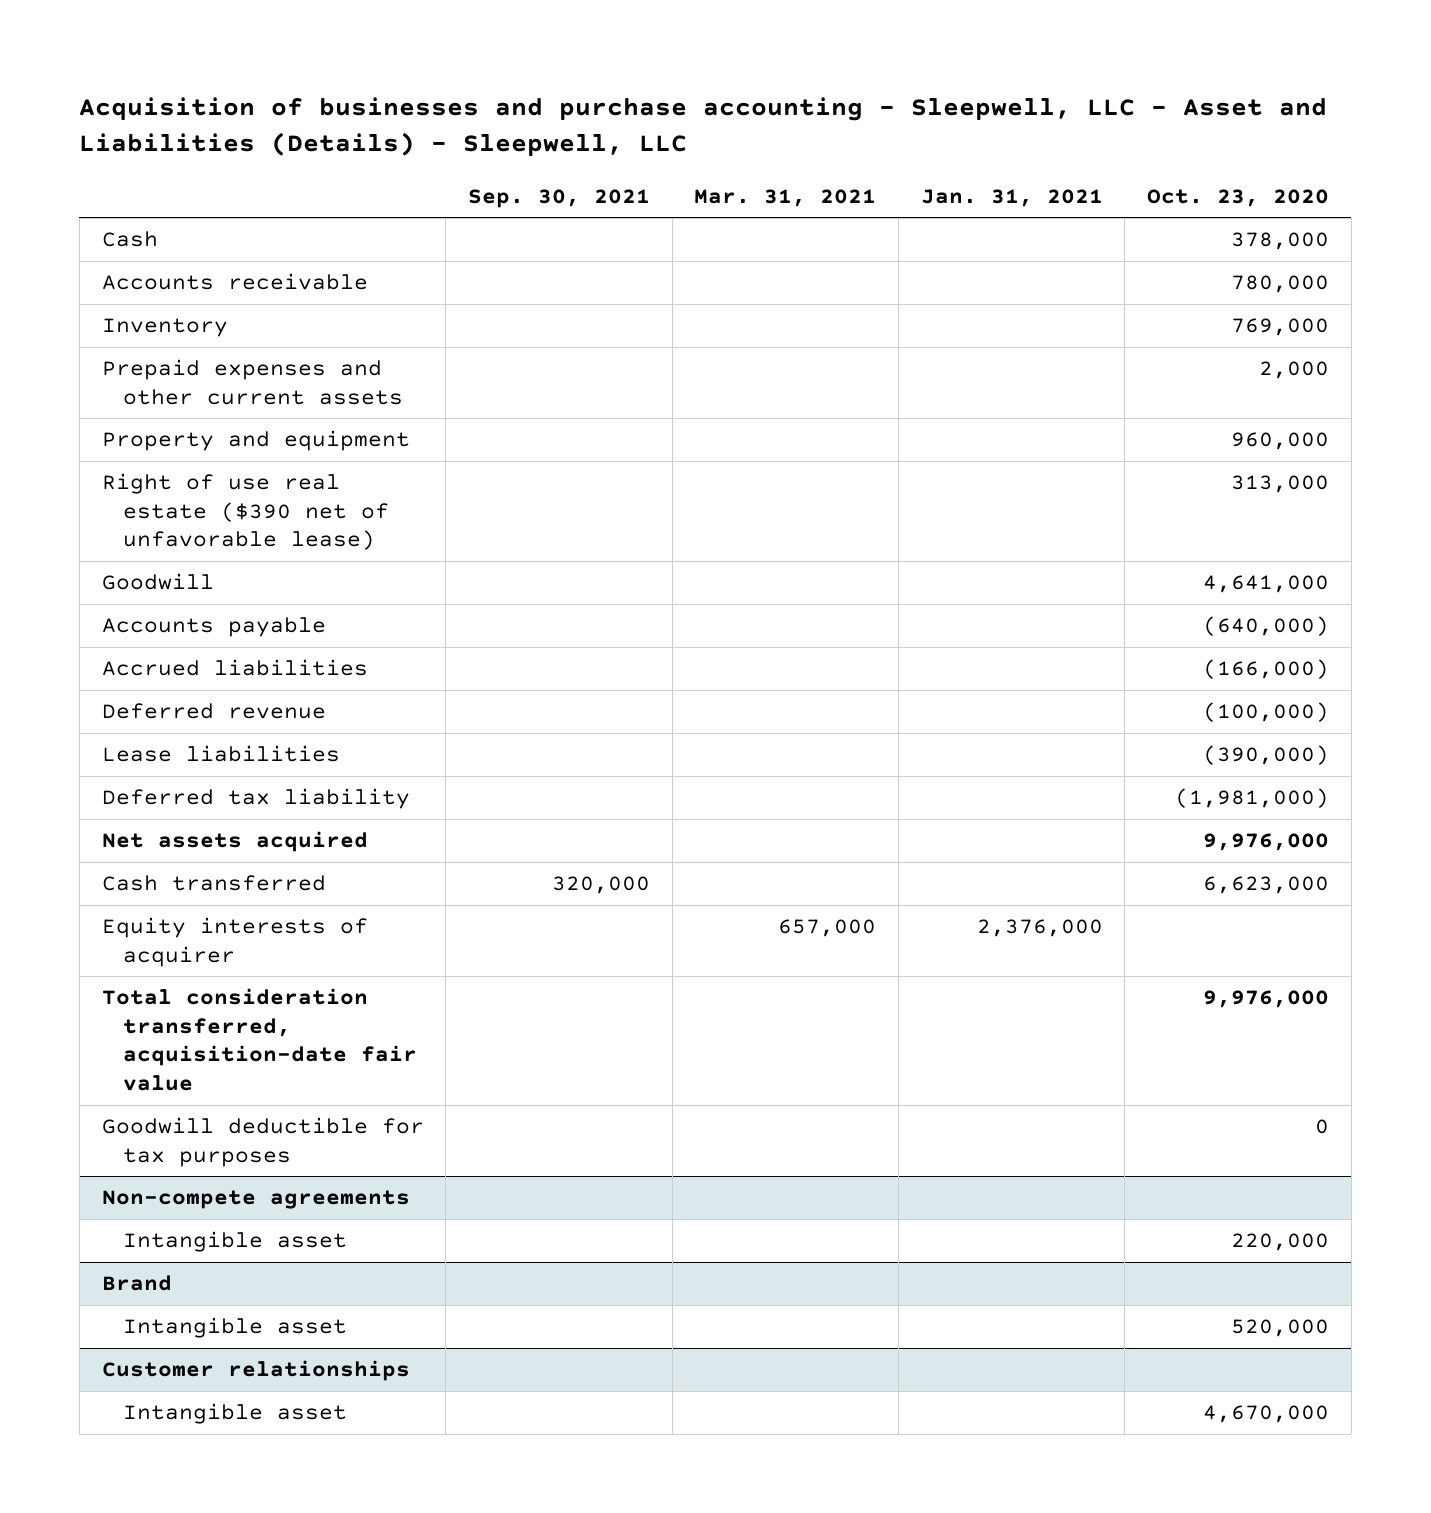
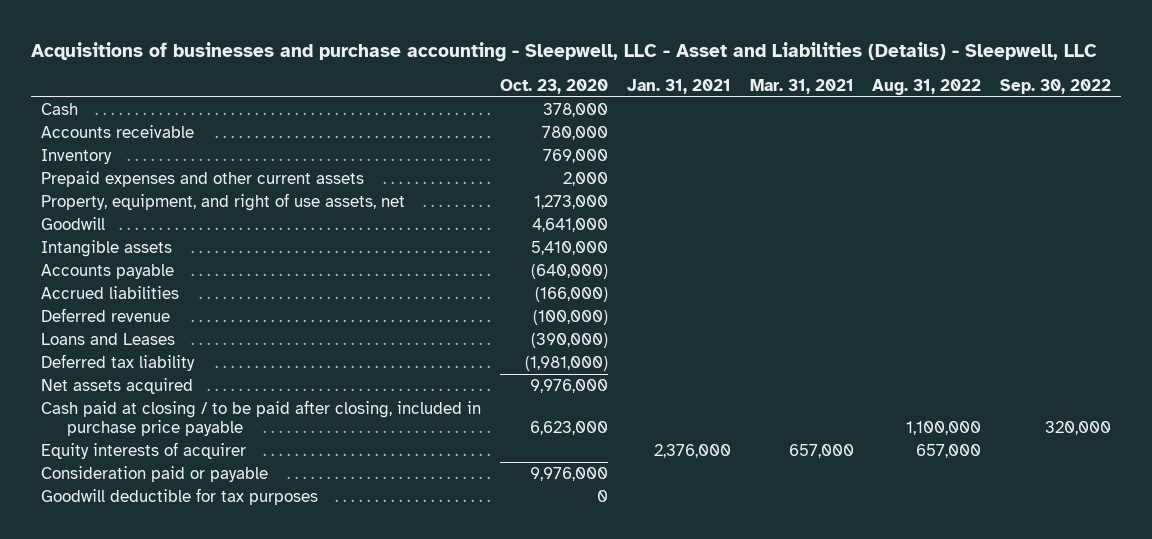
[79,97,1328,158] Acquisition of businesses and purchase accounting - Sleepwell, LLC - Asset and Liabilities (Details) - Sleepwell, LLC -> [31,42,1098,63] Acquisitions of businesses and purchase accounting - Sleepwell, LLC - Asset and Liabilities (Details) - Sleepwell, LLC
[467,188,650,208] Sep. 30, 2021 -> none
none -> [872,78,982,95] Aug. 31, 2022
none -> [1000,78,1112,94] Sep. 30, 2022
[101,473,389,551] Right of use real estate ($390 net of unfavorable lease) -> none
[101,430,410,452] Property and equipment -> [40,193,405,212] Property, equipment, and right of use assets, net
[1230,432,1329,451] 960,000 -> [533,195,608,210] 1,273,000
none -> [40,240,172,258] Intangible assets
[101,745,340,763] Lease liabilities -> none
none -> [40,333,175,346] Loans and Leases
[101,875,326,892] Cash transferred -> [40,400,481,437] Cash paid at closing / to be paid after closing, included in purchase price payable
[101,988,417,1091] Total consideration transferred, acquisition-date fair value -> [40,466,268,483] Consideration paid or payable
[101,1190,410,1210] Non-compete agreements -> none
[122,1231,347,1253] Intangible asset -> none
[101,1275,172,1292] Brand -> none
[122,1317,347,1339] Intangible asset -> none
[101,1360,410,1382] Customer relationships -> none
[122,1403,347,1425] Intangible asset -> none

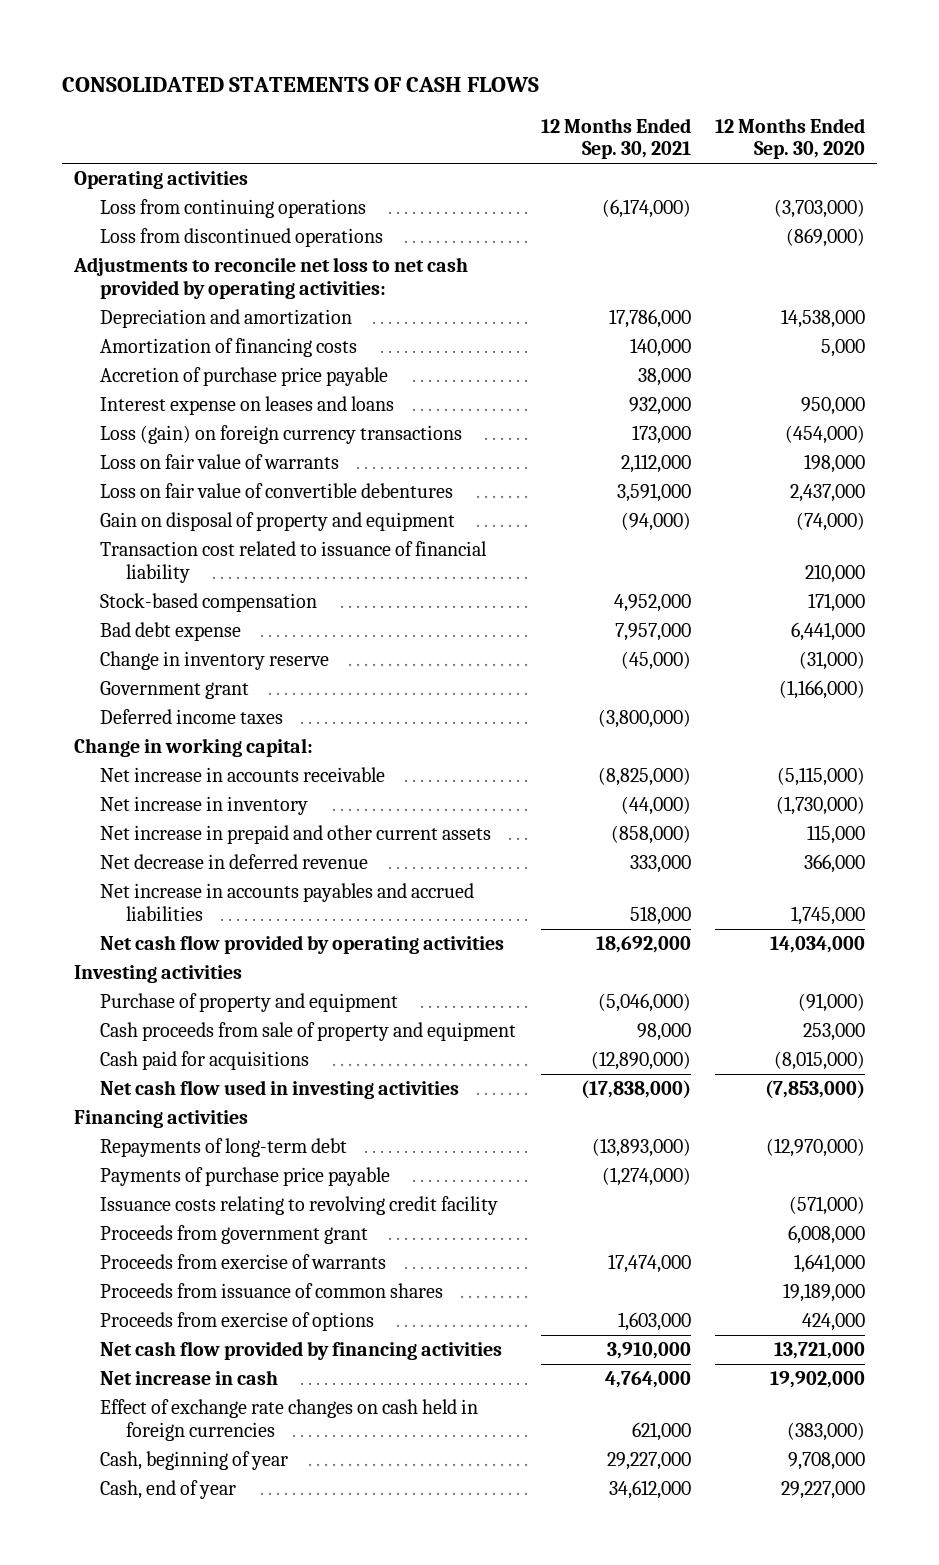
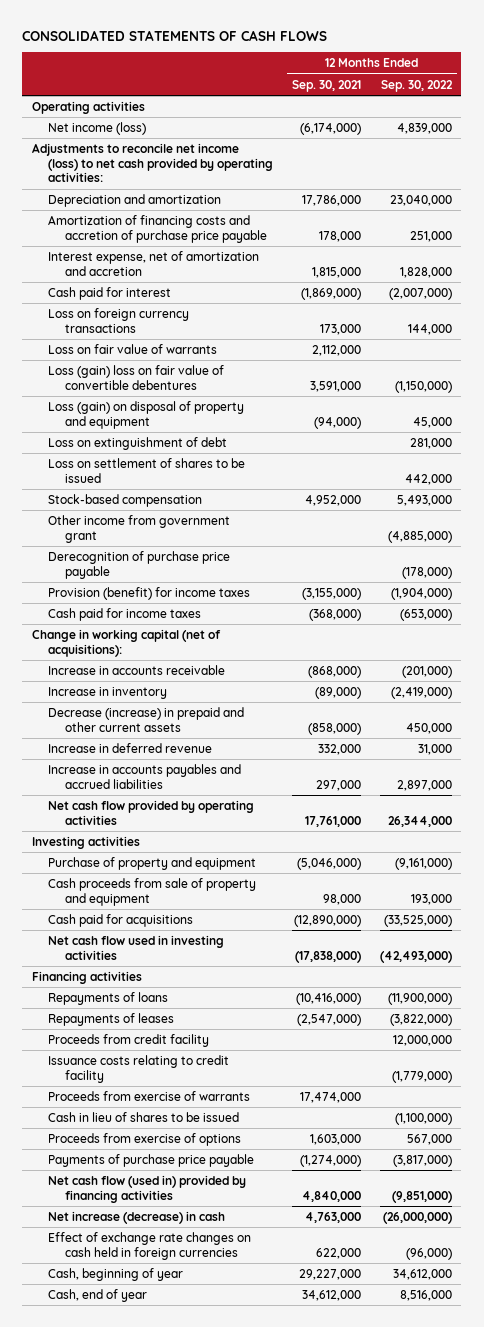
[715,117,866,160] 12 Months Ended Sep. 30, 2020 -> none
none -> [380,79,453,92] Sep. 30, 2022
[100,228,384,248] Loss from discontinued operations -> none
[100,199,367,219] Loss from continuing operations -> [48,121,147,135] Net income (loss)
[73,257,469,299] Adjustments to reconcile net loss to net cash provided by operating activities: -> [31,142,274,183] Adjustments to reconcile net income (loss) to net cash provided by operating activities:
[100,367,389,387] Accretion of purchase price payable -> none
[100,338,358,358] Amortization of financing costs -> [48,214,267,243] Amortization of financing costs and accretion of purchase price payable
[629,338,691,358] 140,000 -> [319,230,362,242] 178,000
[100,396,395,416] Interest expense on leases and loans -> [48,250,260,276] Interest expense, net of amortization and accretion
[628,397,691,416] 932,000 -> [312,266,362,278] 1,815,000
none -> [48,286,172,300] Cash paid for interest
[100,425,463,445] Loss (gain) on foreign currency transactions -> [48,307,190,333] Loss on foreign currency transactions
[100,541,488,583] Transaction cost related to issuance of financial liability -> none
[100,483,454,499] Loss on fair value of convertible debentures -> [48,364,225,390] Loss (gain) loss on fair value of convertible debentures
[100,512,456,532] Gain on disposal of property and equipment -> [48,400,245,429] Loss (gain) on disposal of property and equipment
none -> [48,436,228,450] Loss on extinguishment of debt
none -> [48,457,246,483] Loss on settlement of shares to be issued
[100,622,242,642] Bad debt expense -> none
[100,651,330,671] Change in inventory reserve -> none
[100,709,284,725] Deferred income taxes -> none
[100,681,250,700] Government grant -> [48,514,231,543] Other income from government grant
none -> [48,550,231,579] Derecognition of purchase price payable
none -> [48,586,251,600] Provision (benefit) for income taxes
none -> [48,607,202,621] Cash paid for income taxes
[74,738,314,758] Change in working capital: -> [31,628,221,657] Change in working capital (net of acquisitions):
[100,767,386,783] Net increase in accounts receivable -> [48,664,226,675] Increase in accounts receivable
[597,767,691,787] (8,825,000) -> [308,665,362,678] (868,000)
[100,796,309,816] Net increase in inventory -> [48,686,168,699] Increase in inventory
[620,796,691,816] (44,000) -> [315,686,362,699] (89,000)
[100,825,492,845] Net increase in prepaid and other current assets -> [48,706,245,732] Decrease (increase) in prepaid and other current assets
[100,854,369,870] Net decrease in deferred revenue -> [48,742,213,753] Increase in deferred revenue
[629,855,691,874] 333,000 -> [318,743,362,755] 332,000
[100,883,475,921] Net increase in accounts payables and accrued liabilities -> [48,763,242,789] Increase in accounts payables and accrued liabilities
[629,905,691,925] 518,000 -> [316,779,362,791] 297,000
[595,936,691,954] 18,692,000 -> [305,815,362,827] 17,761,000
[100,1225,369,1245] Proceeds from government grant -> none
[100,1138,348,1158] Repayments of long-term debt -> [48,991,169,1005] Repayments of loans
[591,1138,691,1158] (13,893,000) -> [296,992,362,1005] (10,416,000)
none -> [48,1012,175,1026] Repayments of leases
none -> [48,1033,210,1047] Proceeds from credit facility
[100,1196,499,1216] Issuance costs relating to revolving credit facility -> [48,1054,230,1083] Issuance costs relating to credit facility
[100,1283,444,1299] Proceeds from issuance of common shares -> none
none -> [48,1111,240,1122] Cash in lieu of shares to be issued
[100,1167,391,1187] Payments of purchase price payable -> [48,1153,255,1167] Payments of purchase price payable
[100,1341,503,1361] Net cash flow provided by financing activities -> [48,1174,247,1203] Net cash flow (used in) provided by financing activities
[606,1342,691,1360] 3,910,000 -> [302,1190,362,1202] 4,840,000
[100,1370,279,1386] Net increase in cash -> [48,1210,226,1224] Net increase (decrease) in cash
[604,1371,691,1389] 4,764,000 -> [305,1211,362,1223] 4,763,000
[631,1421,691,1441] 621,000 -> [316,1247,362,1259] 622,000

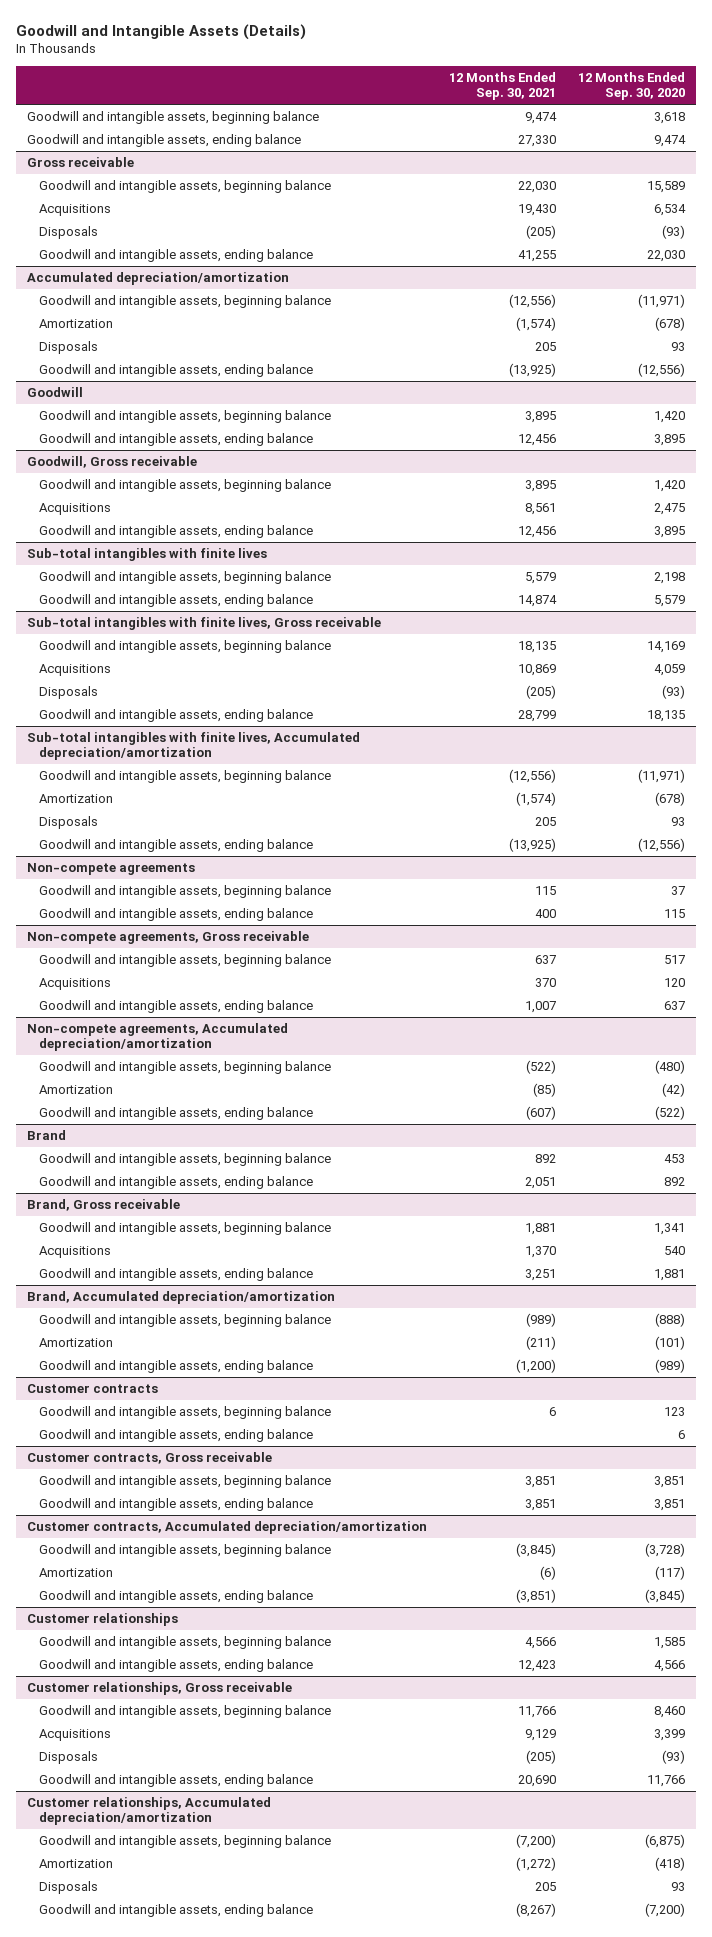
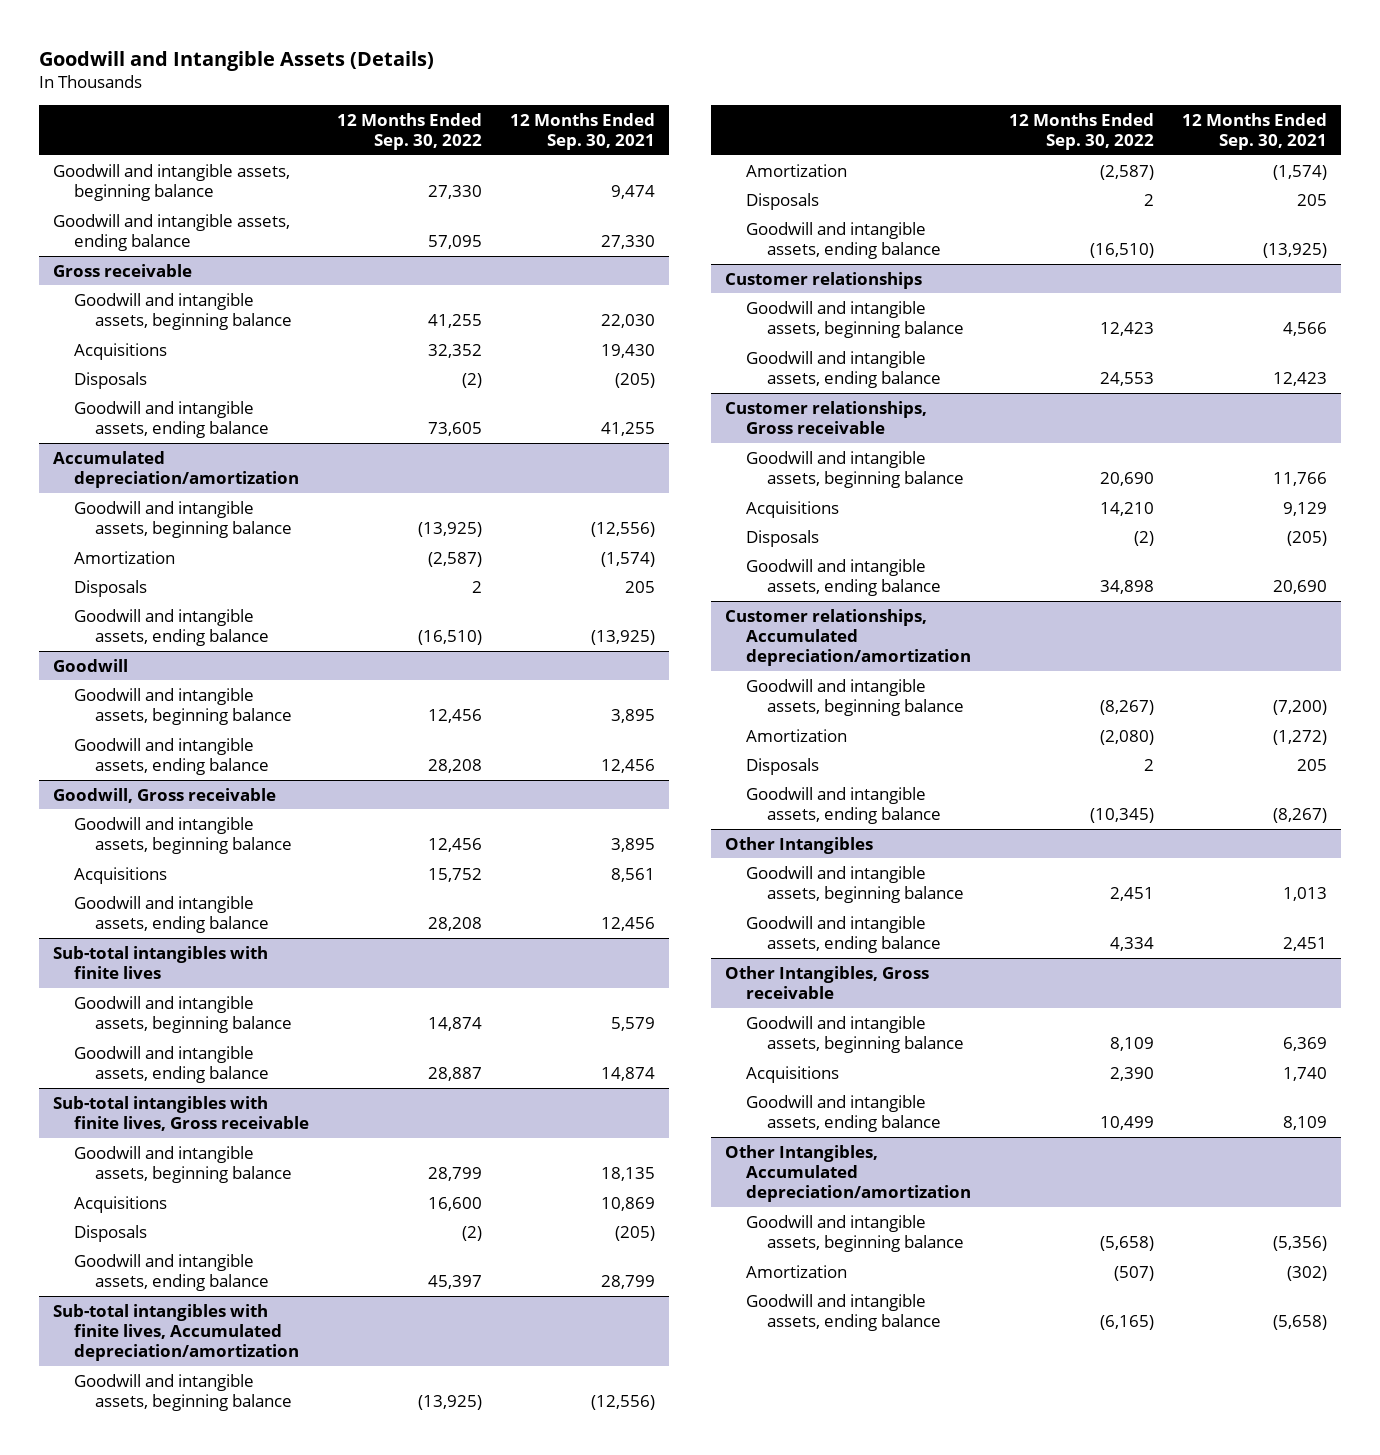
[578,71,686,101] 12 Months Ended Sep. 30, 2020 -> none
none -> [337,112,483,151] 12 Months Ended Sep. 30, 2022
[26,863,195,876] Non-compete agreements -> none
[38,885,331,899] Goodwill and intangible assets, beginning balance -> none
[38,908,313,922] Goodwill and intangible assets, ending balance -> none
[26,931,309,945] Non-compete agreements, Gross receivable -> none
[38,954,331,968] Goodwill and intangible assets, beginning balance -> none
[38,978,111,991] Acquisitions -> none
[38,1000,313,1014] Goodwill and intangible assets, ending balance -> none
[26,1023,288,1052] Non-compete agreements, Accumulated depreciation/amortization -> none
[38,1061,331,1075] Goodwill and intangible assets, beginning balance -> none
[38,1085,113,1095] Amortization -> none
[38,1107,313,1121] Goodwill and intangible assets, ending balance -> none
[26,1130,66,1141] Brand -> none
[38,1153,331,1167] Goodwill and intangible assets, beginning balance -> none
[38,1176,313,1190] Goodwill and intangible assets, ending balance -> none
[26,1199,180,1212] Brand, Gross receivable -> none
[38,1222,331,1236] Goodwill and intangible assets, beginning balance -> none
[38,1246,111,1259] Acquisitions -> none
[38,1268,313,1282] Goodwill and intangible assets, ending balance -> none
[26,1291,335,1305] Brand, Accumulated depreciation/amortization -> none
[38,1314,331,1328] Goodwill and intangible assets, beginning balance -> none
[38,1338,113,1348] Amortization -> none
[38,1360,313,1374] Goodwill and intangible assets, ending balance -> none
[26,1384,158,1394] Customer contracts -> none
[38,1406,331,1420] Goodwill and intangible assets, beginning balance -> none
[38,1429,313,1443] Goodwill and intangible assets, ending balance -> none
[26,1452,272,1465] Customer contracts, Gross receivable -> none
[38,1475,331,1489] Goodwill and intangible assets, beginning balance -> none
[38,1498,313,1512] Goodwill and intangible assets, ending balance -> none
[26,1521,427,1535] Customer contracts, Accumulated depreciation/amortization -> none
[38,1544,331,1558] Goodwill and intangible assets, beginning balance -> none
[38,1568,113,1578] Amortization -> none
[38,1590,313,1604] Goodwill and intangible assets, ending balance -> none
none -> [725,836,874,854] Other Intangibles
none -> [745,865,964,903] Goodwill and intangible assets, beginning balance
none -> [745,915,941,953] Goodwill and intangible assets, ending balance
none -> [725,965,930,999] Other Intangibles, Gross receivable
none -> [745,1015,964,1053] Goodwill and intangible assets, beginning balance
none -> [745,1065,839,1083] Acquisitions
none -> [745,1094,941,1132] Goodwill and intangible assets, ending balance
none -> [725,1144,971,1203] Other Intangibles, Accumulated depreciation/amortization
none -> [745,1214,964,1252] Goodwill and intangible assets, beginning balance
none -> [745,1264,847,1278] Amortization
none -> [745,1293,941,1331] Goodwill and intangible assets, ending balance

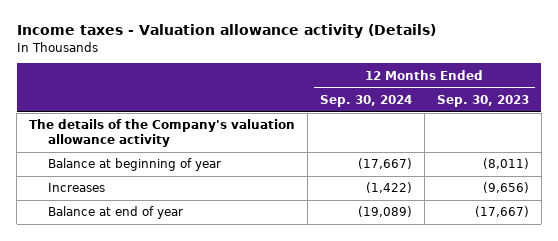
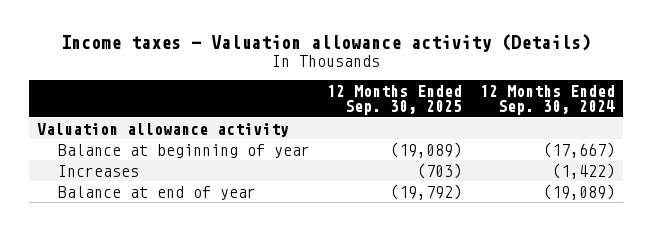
[436,94,529,107] Sep. 30, 2023 -> none
none -> [327,84,463,116] 12 Months Ended Sep. 30, 2025
[29,119,296,148] The details of the Company's valuation allowance activity -> [37,122,290,137] Valuation allowance activity

